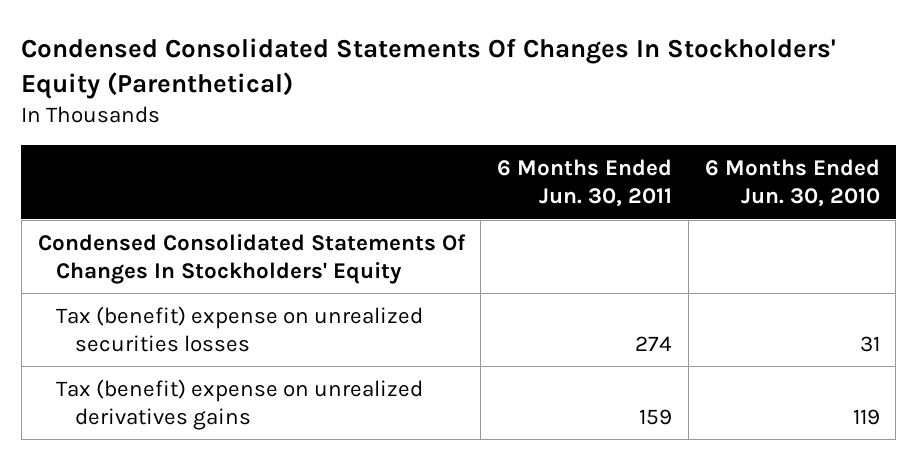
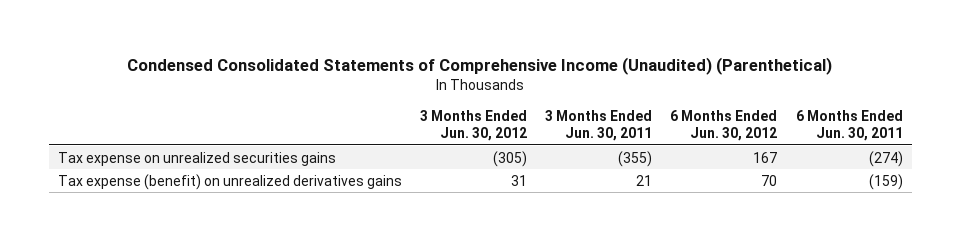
[21,37,837,99] Condensed Consolidated Statements Of Changes In Stockholders' Equity (Parenthetical) -> [127,56,833,75] Condensed Consolidated Statements of Comprehensive Income (Unaudited) (Parenthetical)
[704,158,880,208] 6 Months Ended Jun. 30, 2010 -> none
none -> [420,109,528,142] 3 Months Ended Jun. 30, 2012
none -> [545,109,653,142] 3 Months Ended Jun. 30, 2011
none -> [670,109,778,142] 6 Months Ended Jun. 30, 2012
[37,233,466,285] Condensed Consolidated Statements Of Changes In Stockholders' Equity -> none
[56,305,424,353] Tax (benefit) expense on unrealized securities losses -> [57,151,336,166] Tax expense on unrealized securities gains
[635,336,673,352] 274 -> [868,150,903,167] (274)
[56,378,424,431] Tax (benefit) expense on unrealized derivatives gains -> [57,173,402,190] Tax expense (benefit) on unrealized derivatives gains
[639,409,673,426] 159 -> [868,173,903,190] (159)

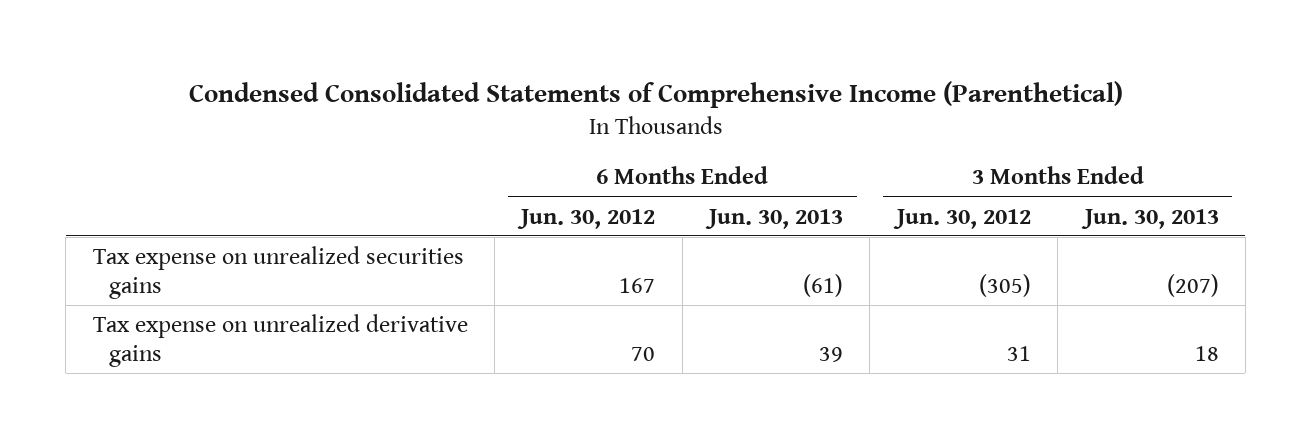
[127,56,833,75] Condensed Consolidated Statements of Comprehensive Income (Unaudited) (Parenthetical) -> [188,81,1123,109] Condensed Consolidated Statements of Comprehensive Income (Parenthetical)
[545,109,653,142] 3 Months Ended Jun. 30, 2011 -> none
[795,109,903,142] 6 Months Ended Jun. 30, 2011 -> none
none -> [705,208,844,229] Jun. 30, 2013
none -> [1080,208,1219,229] Jun. 30, 2013
[57,173,402,190] Tax expense (benefit) on unrealized derivatives gains -> [92,313,468,367] Tax expense on unrealized derivative gains

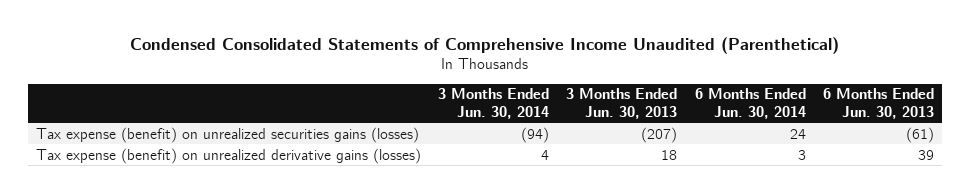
[188,81,1123,109] Condensed Consolidated Statements of Comprehensive Income (Parenthetical) -> [129,36,839,54] Condensed Consolidated Statements of Comprehensive Income Unaudited (Parenthetical)
[517,208,656,229] Jun. 30, 2012 -> none
[892,208,1031,229] Jun. 30, 2012 -> none
none -> [438,88,550,119] 3 Months Ended Jun. 30, 2014
none -> [694,88,806,119] 6 Months Ended Jun. 30, 2014
[92,245,464,299] Tax expense on unrealized securities gains -> [36,126,420,143] Tax expense (benefit) on unrealized securities gains (losses)
[92,313,468,367] Tax expense on unrealized derivative gains -> [36,147,422,164] Tax expense (benefit) on unrealized derivative gains (losses)

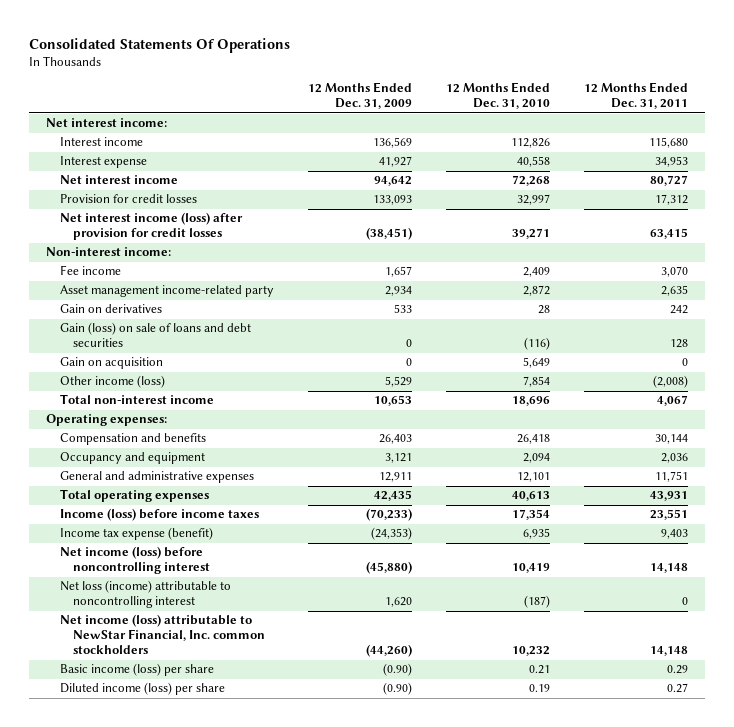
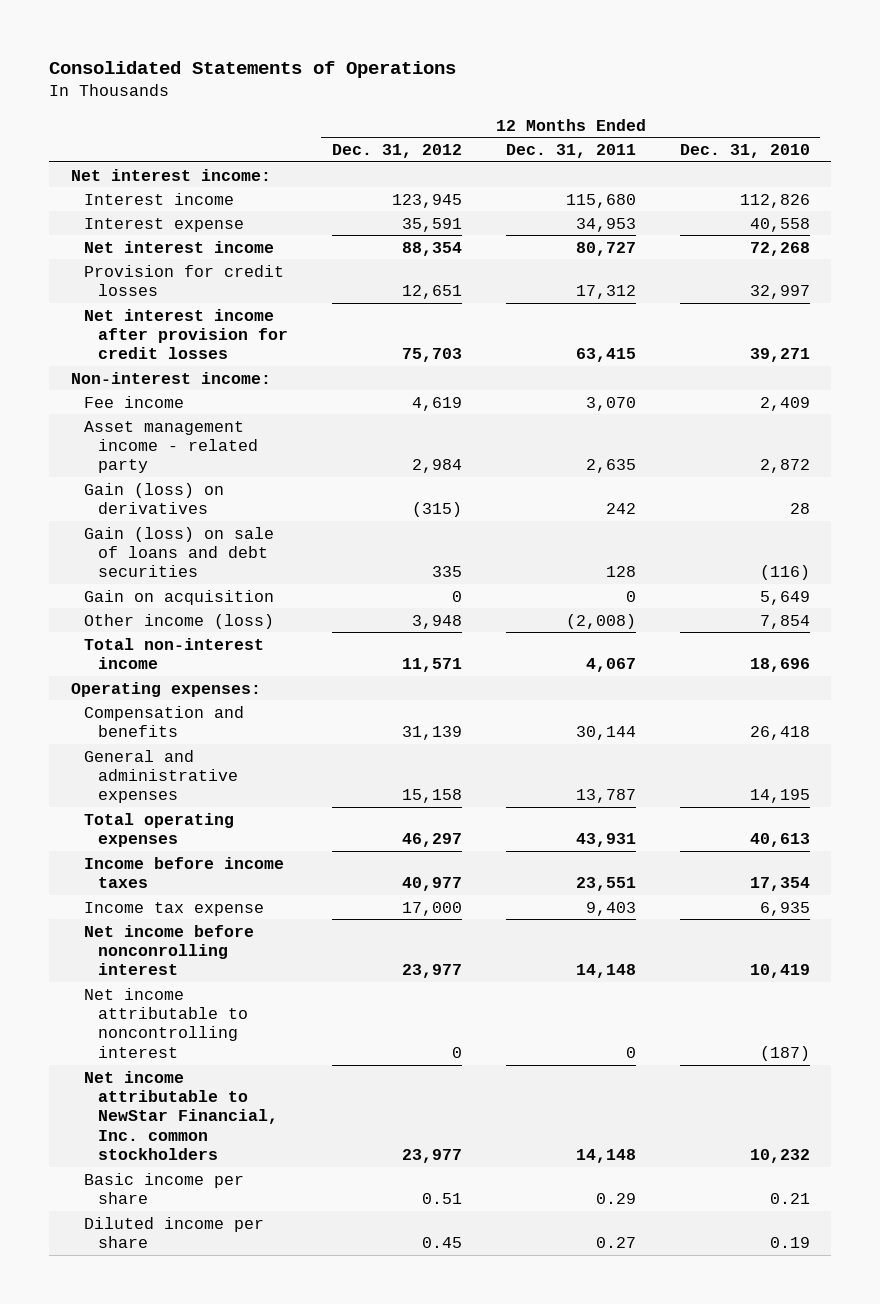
[29,37,291,53] Consolidated Statements Of Operations -> [48,61,456,79] Consolidated Statements of Operations
[307,82,412,110] 12 Months Ended Dec. 31, 2009 -> none
none -> [331,143,462,158] Dec. 31, 2012
[59,212,243,241] Net interest income (loss) after provision for credit losses -> [84,308,289,360] Net interest income after provision for credit losses
[59,285,274,298] Asset management income-related party -> [84,420,259,474] Asset management income - related party
[59,304,162,314] Gain on derivatives -> [84,482,225,515] Gain (loss) on derivatives
[59,452,205,465] Occupancy and equipment -> none
[516,472,550,483] 12,101 -> [749,789,810,804] 14,195
[654,471,688,483] 11,751 -> [575,789,636,804] 13,787
[59,508,259,522] Income (loss) before income taxes -> [84,856,285,889] Income before income taxes
[59,527,213,541] Income tax expense (benefit) -> [84,901,265,916] Income tax expense
[59,546,211,575] Net income (loss) before noncontrolling interest -> [84,924,255,976] Net income before nonconrolling interest
[59,580,231,609] Net loss (income) attributable to noncontrolling interest -> [84,987,249,1058] Net income attributable to noncontrolling interest
[59,614,266,655] Net income (loss) attributable to NewStar Financial, Inc. common stockholders -> [84,1070,279,1161] Net income attributable to NewStar Financial, Inc. common stockholders
[59,663,214,677] Basic income (loss) per share -> [84,1172,245,1205] Basic income per share
[59,682,225,696] Diluted income (loss) per share -> [84,1216,265,1249] Diluted income per share

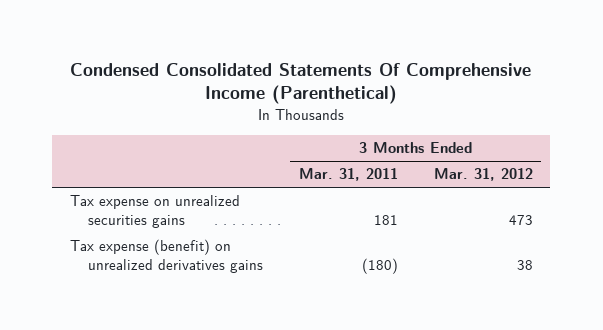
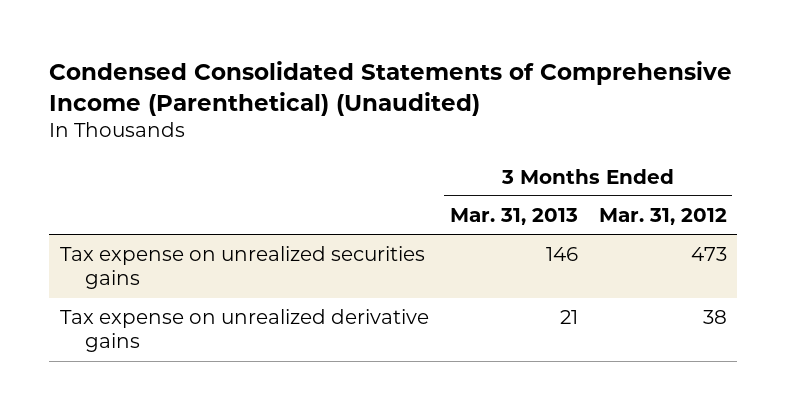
[70,62,532,105] Condensed Consolidated Statements Of Comprehensive Income (Parenthetical) -> [49,60,733,116] Condensed Consolidated Statements of Comprehensive Income (Parenthetical) (Unaudited)
[298,168,398,182] Mar. 31, 2011 -> none
none -> [449,208,578,226] Mar. 31, 2013
[70,239,264,273] Tax expense (benefit) on unrealized derivatives gains -> [59,309,429,353] Tax expense on unrealized derivative gains

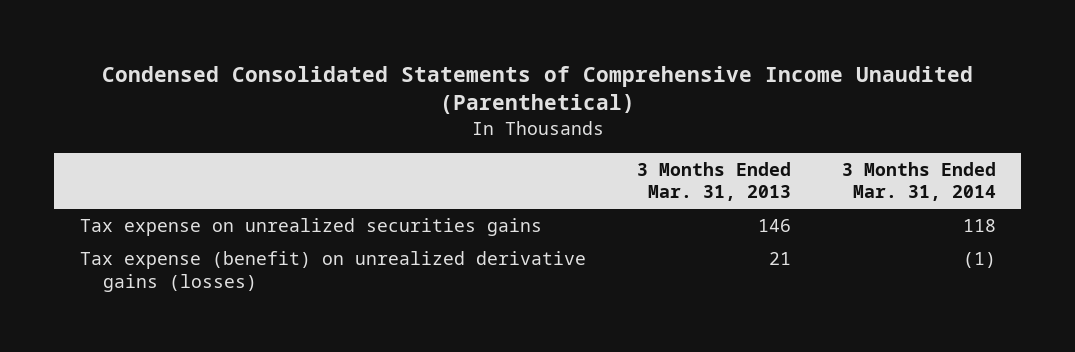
[49,60,733,116] Condensed Consolidated Statements of Comprehensive Income (Parenthetical) (Unaudited) -> [101,66,973,115] Condensed Consolidated Statements of Comprehensive Income Unaudited (Parenthetical)
[598,208,727,226] Mar. 31, 2012 -> none
none -> [841,161,996,202] 3 Months Ended Mar. 31, 2014
[59,309,429,353] Tax expense on unrealized derivative gains -> [79,250,586,292] Tax expense (benefit) on unrealized derivative gains (losses)

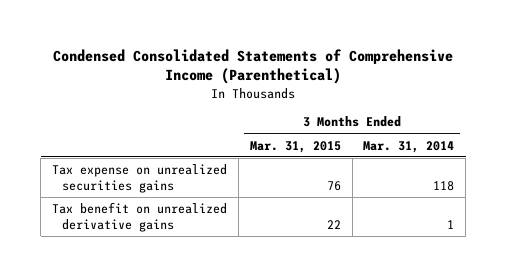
[101,66,973,115] Condensed Consolidated Statements of Comprehensive Income Unaudited (Parenthetical) -> [53,48,454,85] Condensed Consolidated Statements of Comprehensive Income (Parenthetical)
[636,161,791,202] 3 Months Ended Mar. 31, 2013 -> none
none -> [249,140,341,153] Mar. 31, 2015
[79,250,586,292] Tax expense (benefit) on unrealized derivative gains (losses) -> [52,202,228,232] Tax benefit on unrealized derivative gains
[962,251,996,268] (1) -> [447,219,455,229] 1

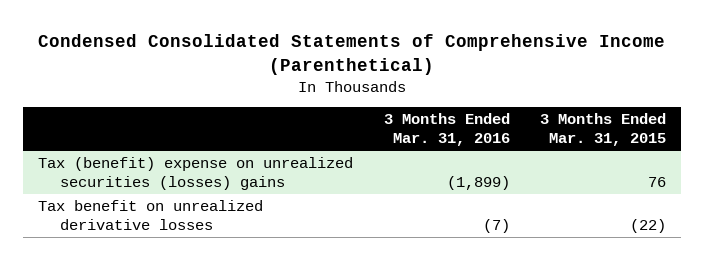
[363,140,455,153] Mar. 31, 2014 -> none
none -> [383,113,510,147] 3 Months Ended Mar. 31, 2016
[52,164,228,193] Tax expense on unrealized securities gains -> [38,157,354,190] Tax (benefit) expense on unrealized securities (losses) gains
[52,202,228,232] Tax benefit on unrealized derivative gains -> [38,200,264,230] Tax benefit on unrealized derivative losses
[326,219,341,229] 22 -> [630,218,667,233] (22)

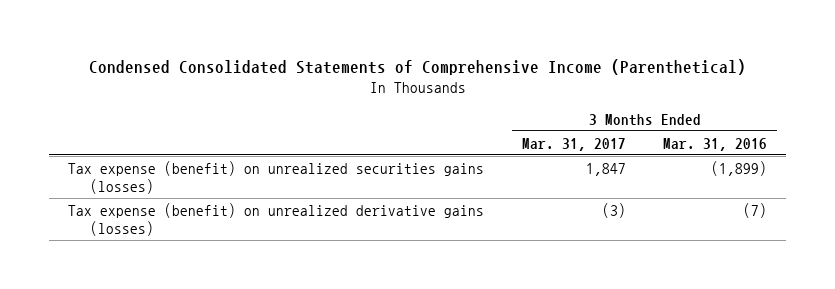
[540,113,667,147] 3 Months Ended Mar. 31, 2015 -> none
none -> [521,137,626,151] Mar. 31, 2017
[38,157,354,190] Tax (benefit) expense on unrealized securities (losses) gains -> [67,160,484,195] Tax expense (benefit) on unrealized securities gains (losses)
[38,200,264,230] Tax benefit on unrealized derivative losses -> [67,202,484,237] Tax expense (benefit) on unrealized derivative gains (losses)

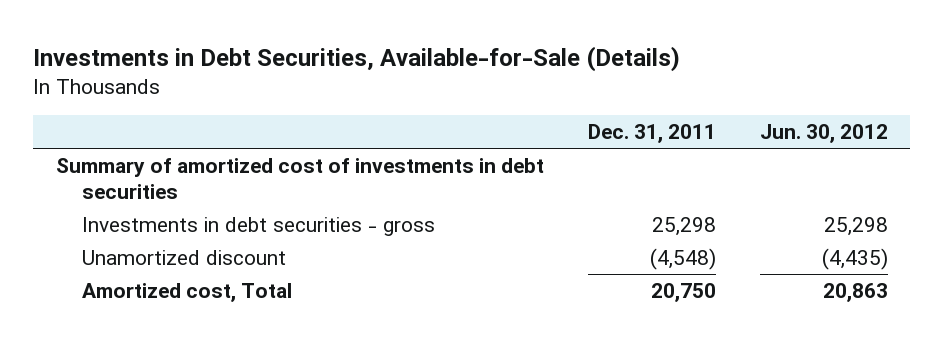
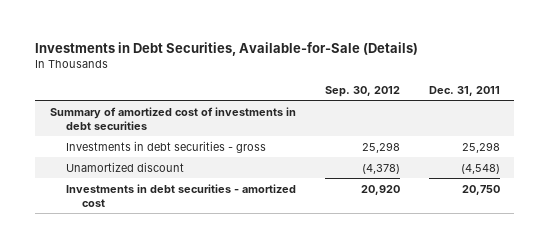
[760,123,889,143] Jun. 30, 2012 -> none
none -> [324,85,400,97] Sep. 30, 2012
[81,283,292,303] Amortized cost, Total -> [66,183,297,207] Investments in debt securities - amortized cost

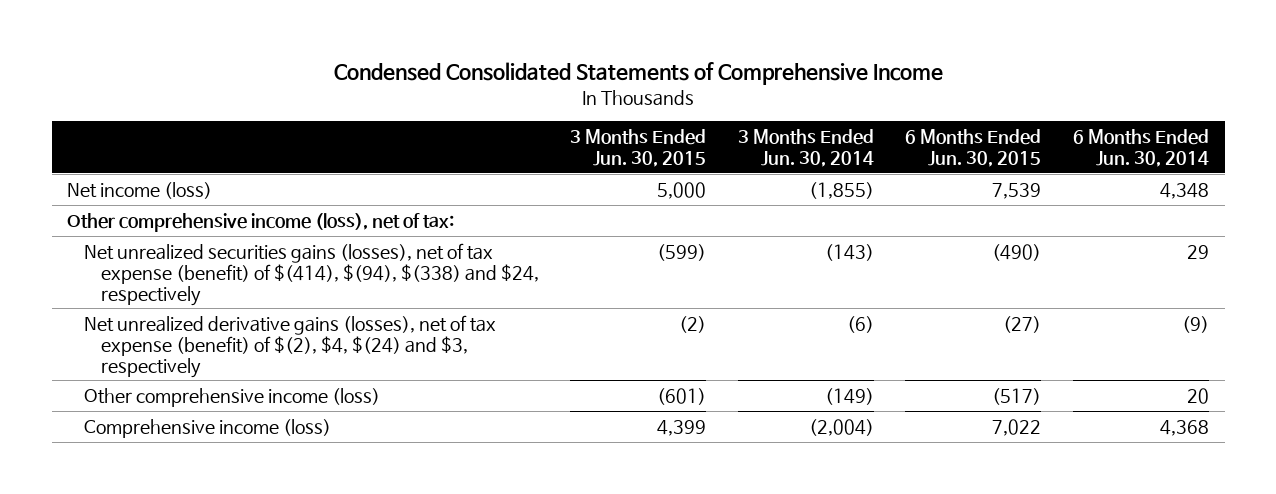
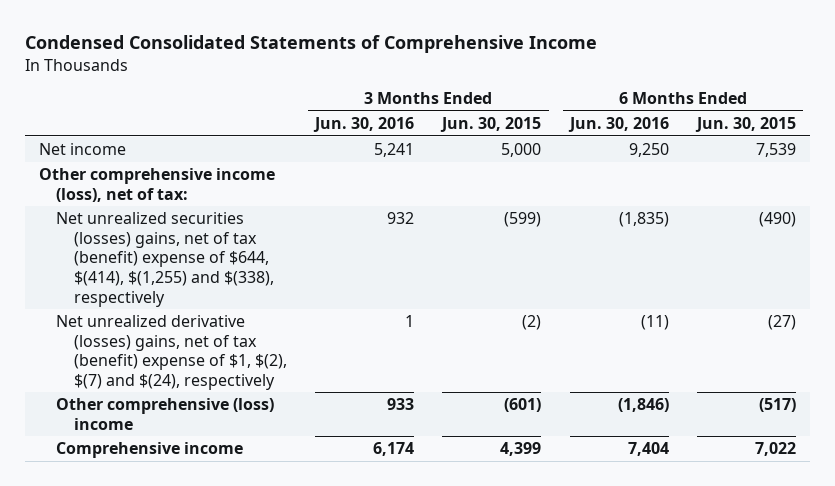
[737,129,874,168] 3 Months Ended Jun. 30, 2014 -> none
[1073,129,1210,168] 6 Months Ended Jun. 30, 2014 -> none
none -> [313,116,415,132] Jun. 30, 2016
none -> [567,116,669,132] Jun. 30, 2016
[67,181,213,199] Net income (loss) -> [38,142,126,155] Net income
[84,242,539,306] Net unrealized securities gains (losses), net of tax expense (benefit) of $(414), $(94), $(338) and $24, respectively -> [56,211,274,307] Net unrealized securities (losses) gains, net of tax (benefit) expense of $644, $(414), $(1,255) and $(338), respectively
[84,314,497,378] Net unrealized derivative gains (losses), net of tax expense (benefit) of $(2), $4, $(24) and $3, respectively -> [56,314,287,390] Net unrealized derivative (losses) gains, net of tax (benefit) expense of $1, $(2), $(7) and $(24), respectively
[84,387,381,407] Other comprehensive income (loss) -> [56,397,275,430] Other comprehensive (loss) income
[84,418,332,438] Comprehensive income (loss) -> [56,441,244,458] Comprehensive income

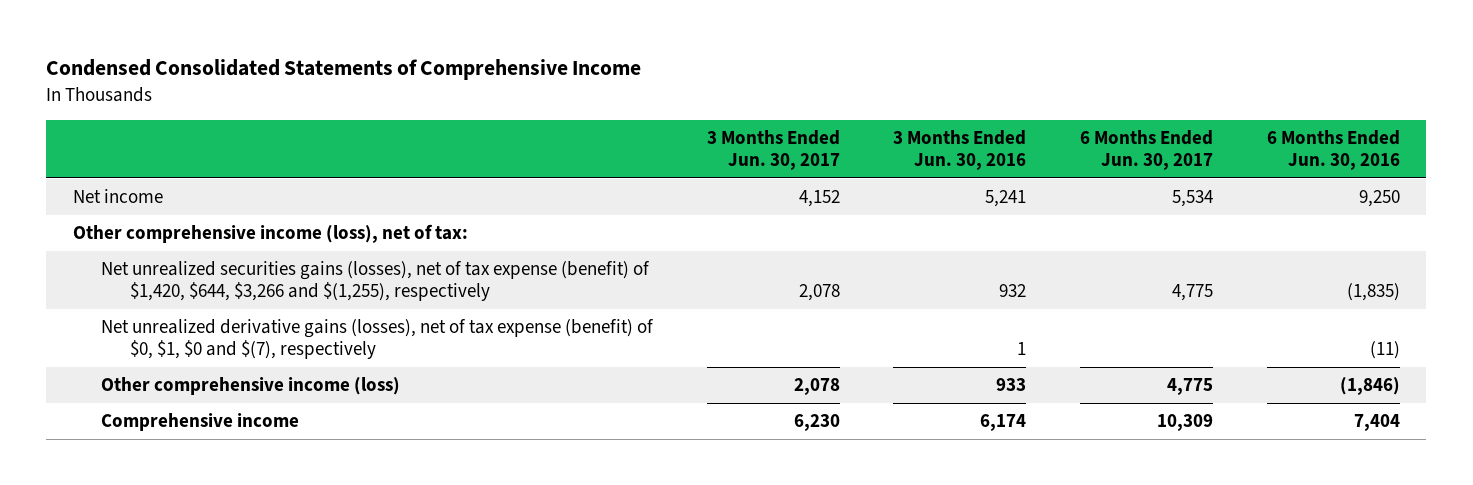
[440,116,542,132] Jun. 30, 2015 -> none
[695,116,797,132] Jun. 30, 2015 -> none
none -> [706,130,840,170] 3 Months Ended Jun. 30, 2017
none -> [1080,130,1214,170] 6 Months Ended Jun. 30, 2017
[56,211,274,307] Net unrealized securities (losses) gains, net of tax (benefit) expense of $644, $(414), $(1,255) and $(338), respectively -> [101,261,651,302] Net unrealized securities gains (losses), net of tax expense (benefit) of $1,420, $644, $3,266 and $(1,255), respectively
[56,314,287,390] Net unrealized derivative (losses) gains, net of tax (benefit) expense of $1, $(2), $(7) and $(24), respectively -> [101,319,655,360] Net unrealized derivative gains (losses), net of tax expense (benefit) of $0, $1, $0 and $(7), respectively
[56,397,275,430] Other comprehensive (loss) income -> [101,377,401,396] Other comprehensive income (loss)

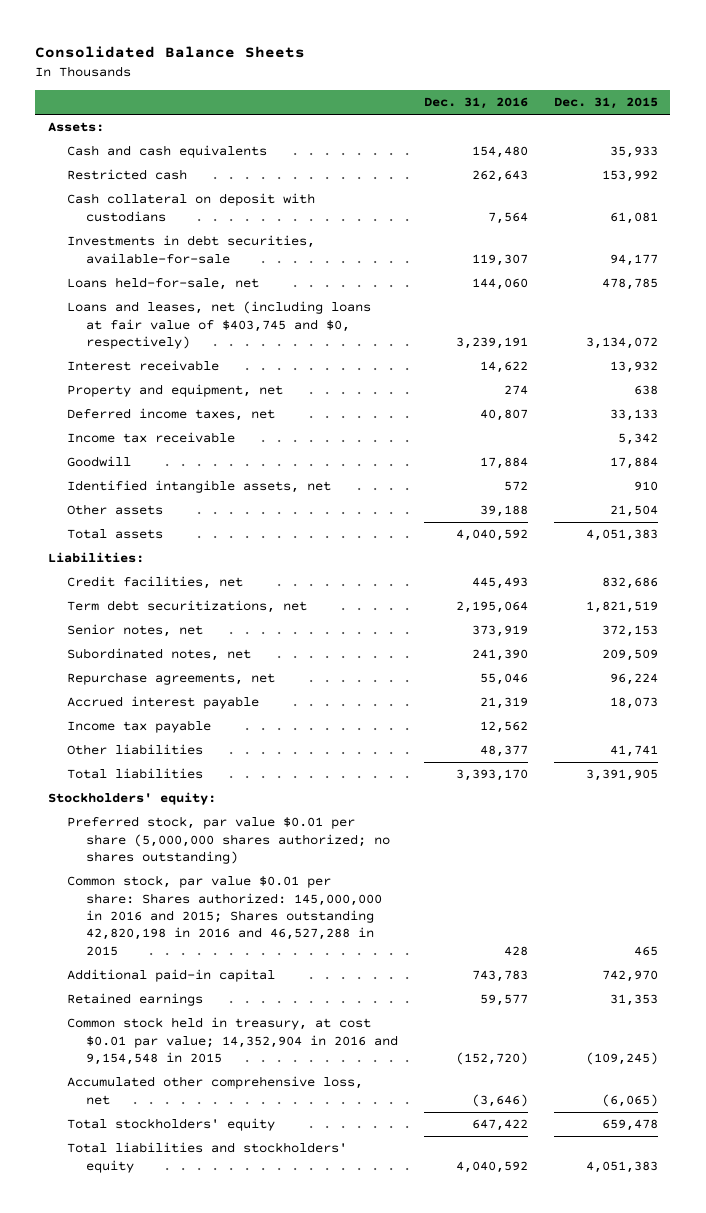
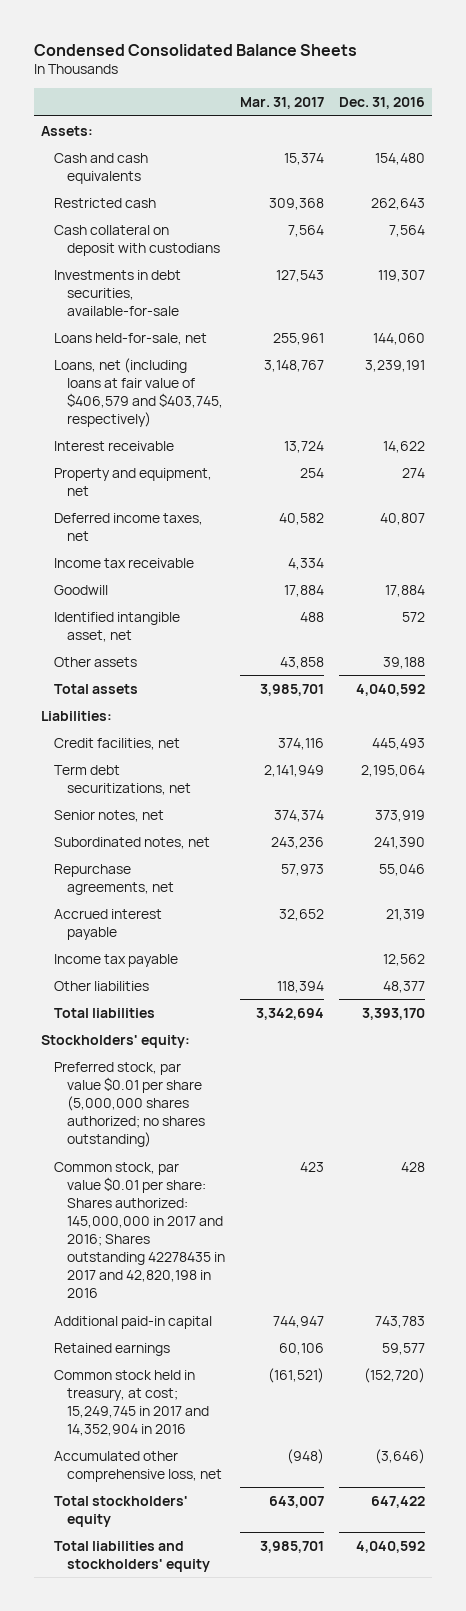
[35,45,306,58] Consolidated Balance Sheets -> [34,43,358,56] Condensed Consolidated Balance Sheets
[553,96,658,109] Dec. 31, 2015 -> none
none -> [240,97,325,110] Mar. 31, 2017
[67,301,372,350] Loans and leases, net (including loans at fair value of $403,745 and $0, respectively) -> [54,357,224,427] Loans, net (including loans at fair value of $406,579 and $403,745, respectively)
[67,480,332,494] Identified intangible assets, net -> [54,611,181,642] Identified intangible asset, net
[67,875,383,956] Common stock, par value $0.01 per share: Shares authorized: 145,000,000 in 2016 and 2015; Shares outstanding 42,820,198 in 2016 and 46,527,288 in 2015 -> [54,1161,226,1299] Common stock, par value $0.01 per share: Shares authorized: 145,000,000 in 2017 and 2016; Shares outstanding 42278435 in 2017 and 42,820,198 in 2016
[67,1017,399,1066] Common stock held in treasury, at cost $0.01 par value; 14,352,904 in 2016 and 9,154,548 in 2015 -> [54,1369,210,1436] Common stock held in treasury, at cost; 15,249,745 in 2017 and 14,352,904 in 2016

